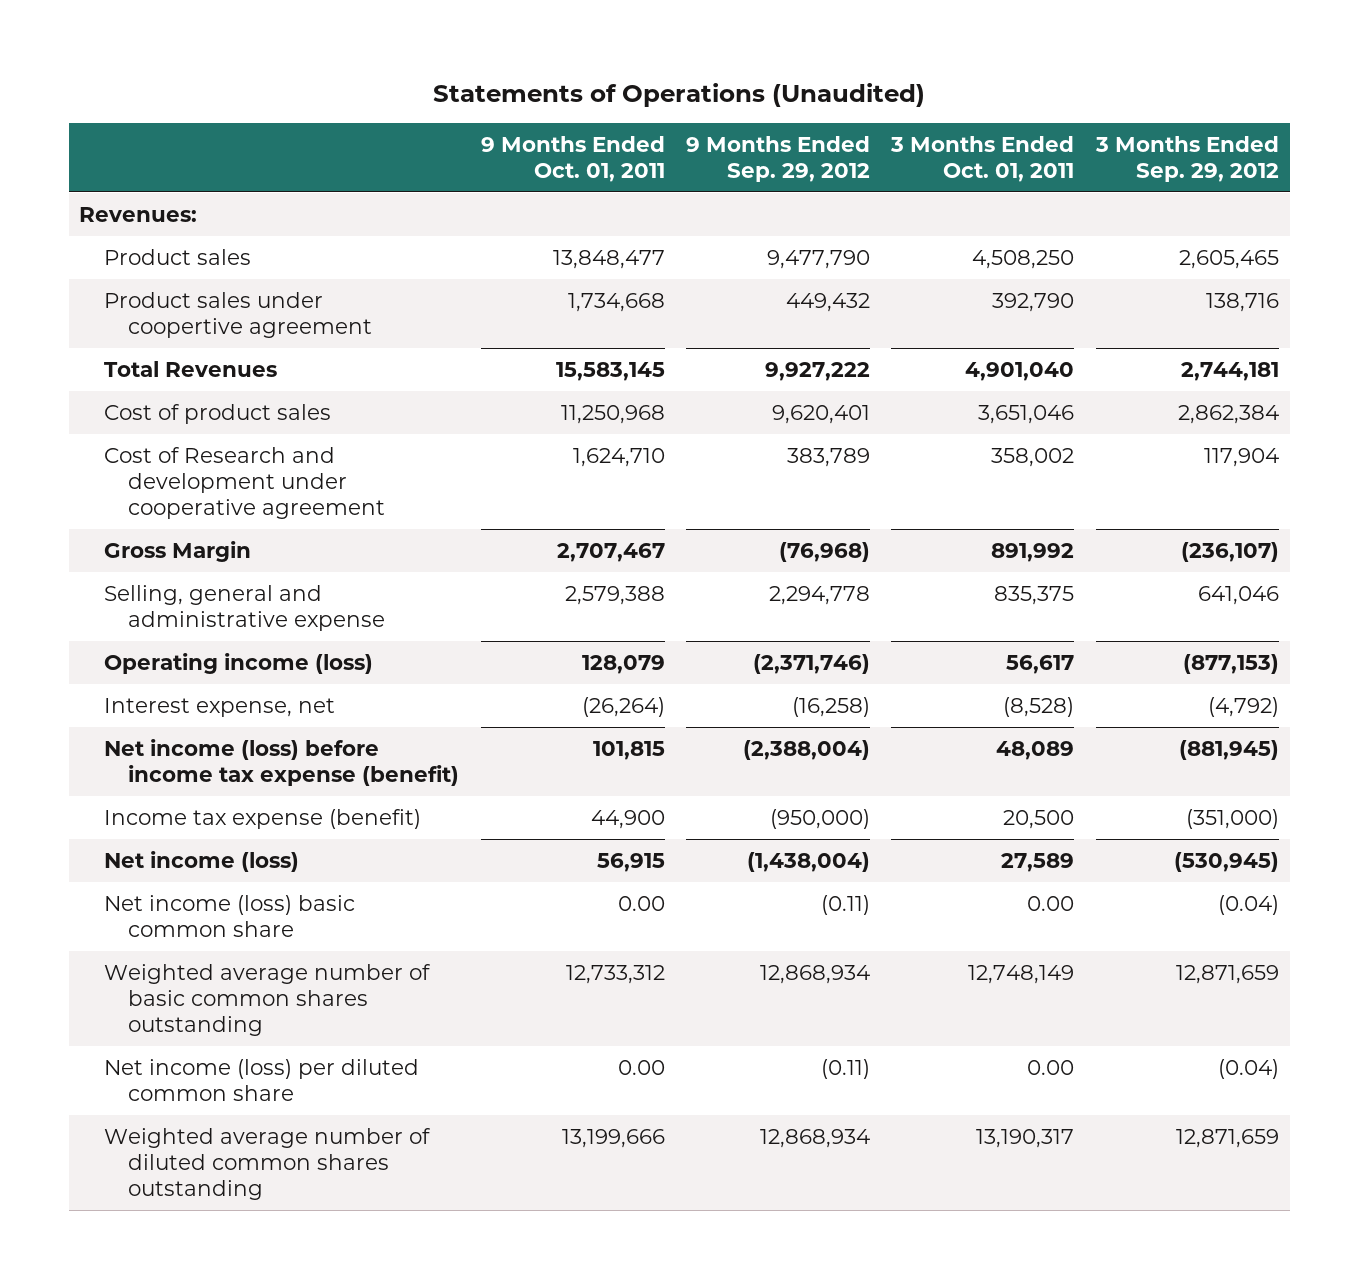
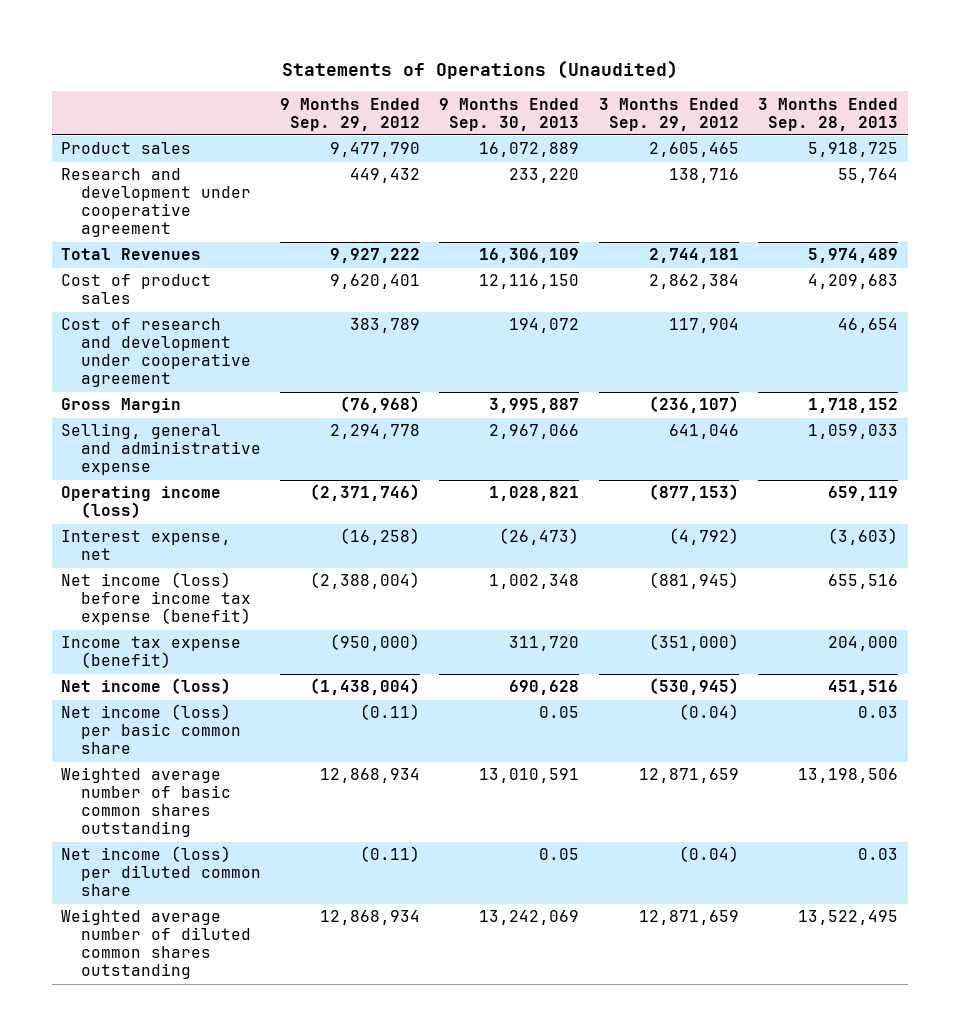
[480,135,665,182] 9 Months Ended Oct. 01, 2011 -> none
[890,135,1075,182] 3 Months Ended Oct. 01, 2011 -> none
none -> [439,97,580,131] 9 Months Ended Sep. 30, 2013
none -> [757,97,898,131] 3 Months Ended Sep. 28, 2013
[79,206,198,222] Revenues: -> none
[103,291,373,338] Product sales under coopertive agreement -> [61,168,251,238] Research and development under cooperative agreement
[103,446,386,519] Cost of Research and development under cooperative agreement -> [61,318,251,388] Cost of research and development under cooperative agreement
[103,894,355,937] Net income (loss) basic common share -> [61,704,241,755] Net income (loss) per basic common share

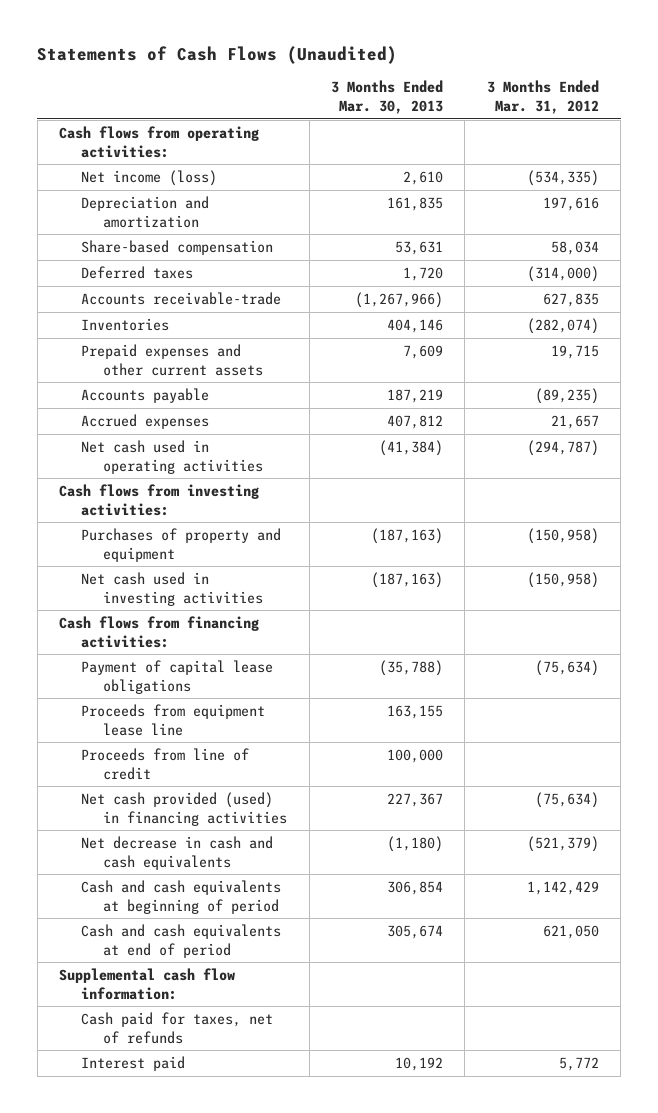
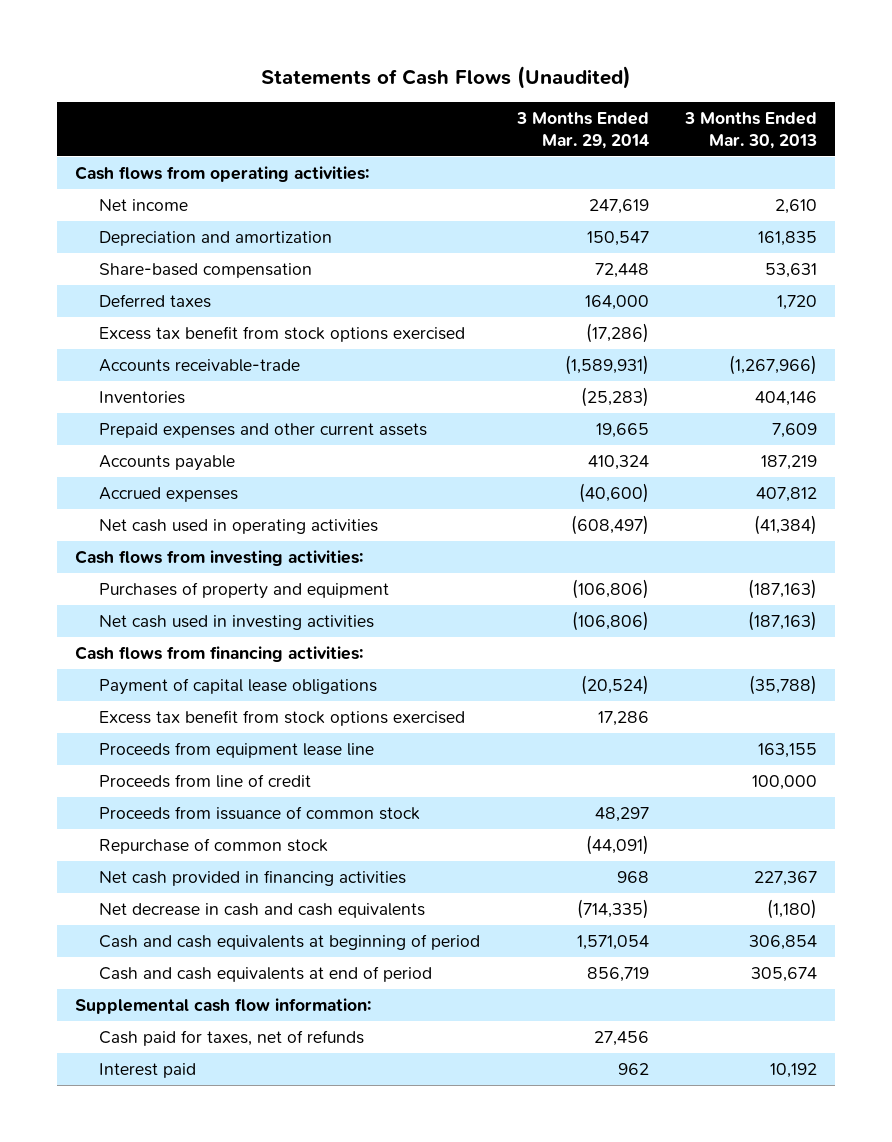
[486,80,599,115] 3 Months Ended Mar. 31, 2012 -> none
none -> [515,111,649,149] 3 Months Ended Mar. 29, 2014
[81,169,218,186] Net income (loss) -> [99,198,189,211] Net income
none -> [99,325,466,342] Excess tax benefit from stock options exercised
none -> [99,709,466,726] Excess tax benefit from stock options exercised
none -> [99,805,421,820] Proceeds from issuance of common stock
none -> [99,837,329,854] Repurchase of common stock
[81,791,288,826] Net cash provided (used) in financing activities -> [99,869,407,886] Net cash provided in financing activities

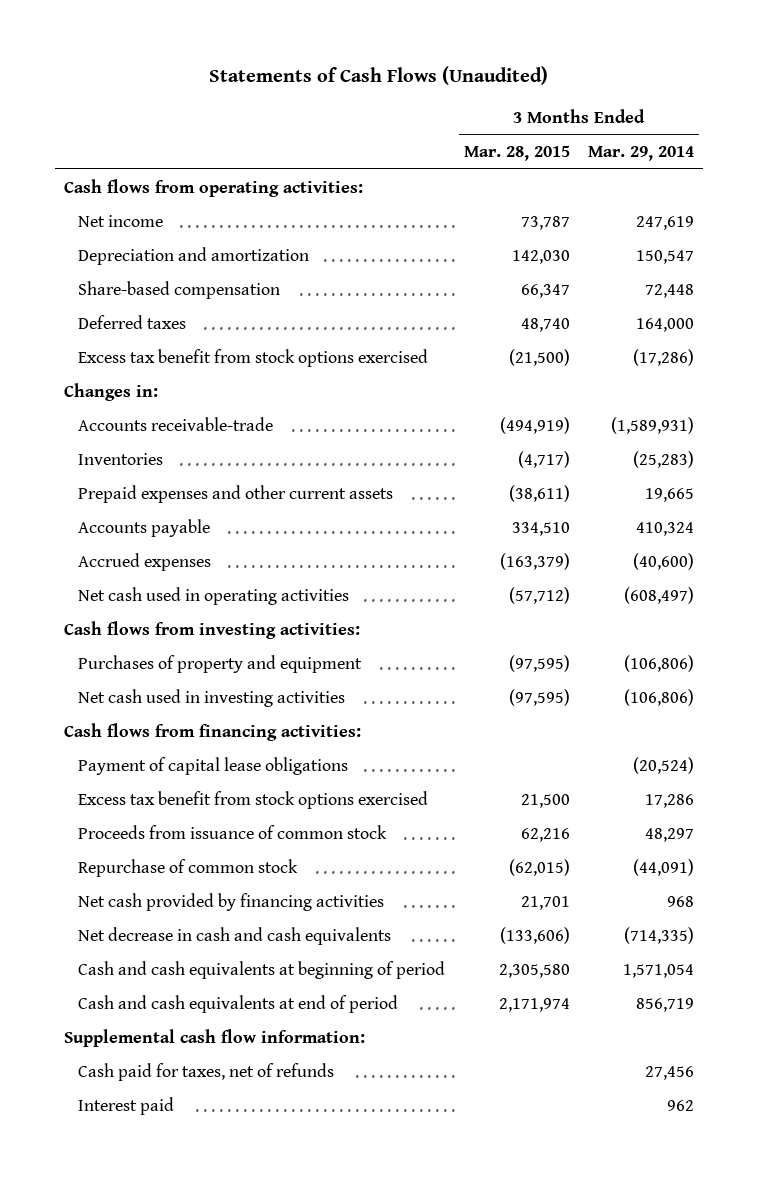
[684,111,818,149] 3 Months Ended Mar. 30, 2013 -> none
none -> [463,146,570,162] Mar. 28, 2015
none -> [64,382,159,401] Changes in:
[99,741,375,758] Proceeds from equipment lease line -> none
[99,773,312,788] Proceeds from line of credit -> none
[99,869,407,886] Net cash provided in financing activities -> [78,892,385,911] Net cash provided by financing activities

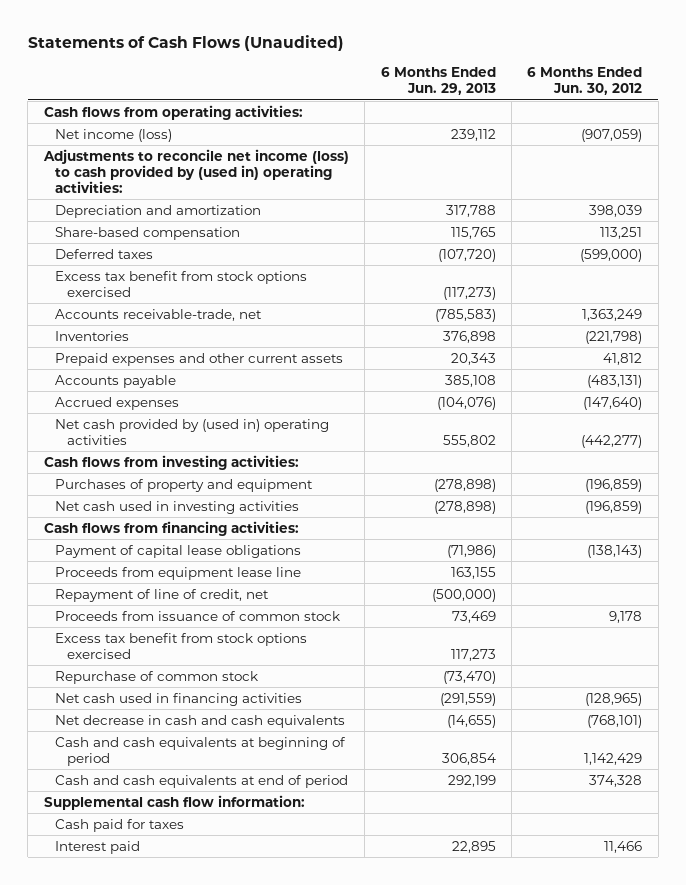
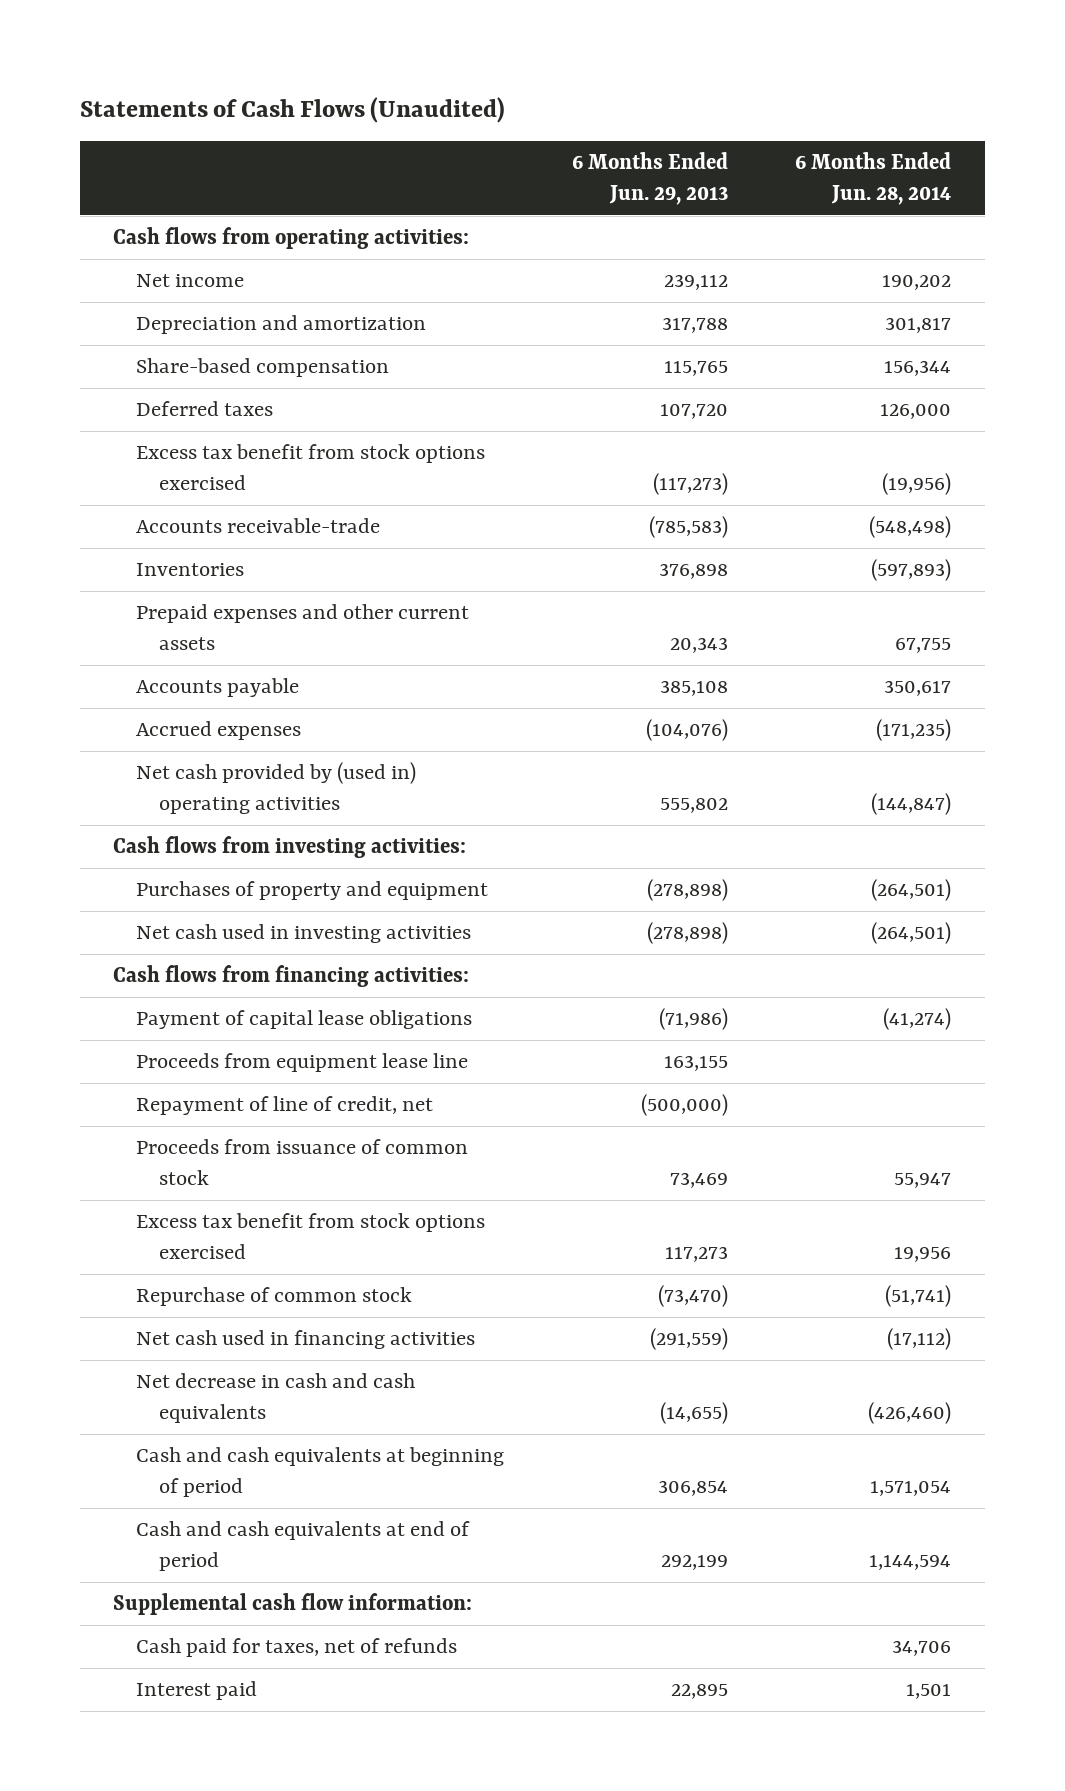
[527,67,643,96] 6 Months Ended Jun. 30, 2012 -> none
none -> [795,152,952,205] 6 Months Ended Jun. 28, 2014
[42,148,349,193] Adjustments to reconcile net income (loss) to cash provided by (used in) operating activities: -> none
[55,128,173,142] Net income (loss) -> [136,274,245,288] Net income
[437,248,496,262] (107,720) -> [659,404,728,420] 107,720
[55,308,263,321] Accounts receivable-trade, net -> [136,518,381,534] Accounts receivable-trade
[55,818,185,832] Cash paid for taxes -> [136,1638,458,1658] Cash paid for taxes, net of refunds

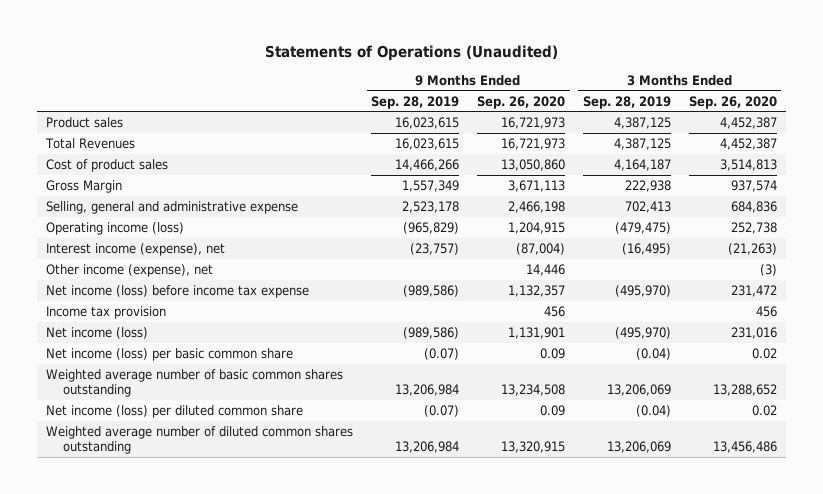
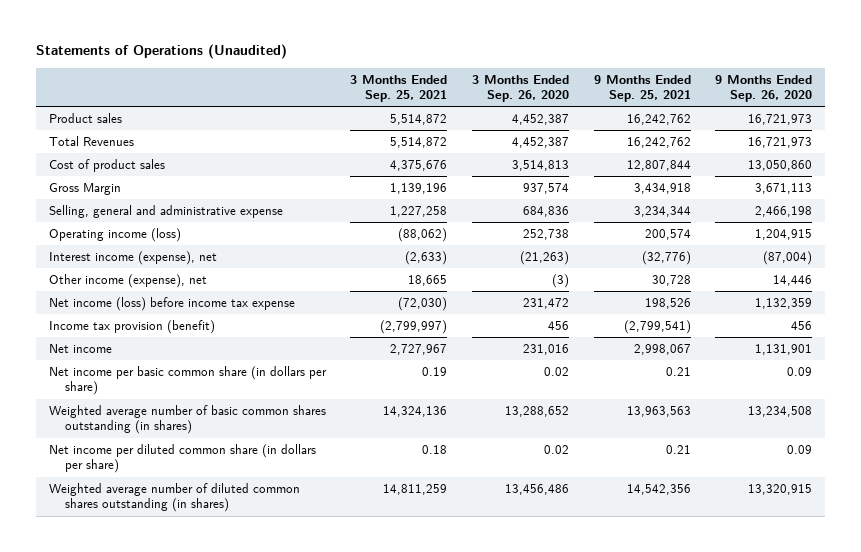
[371,95,460,109] Sep. 28, 2019 -> none
[582,95,671,109] Sep. 28, 2019 -> none
none -> [350,74,448,102] 3 Months Ended Sep. 25, 2021
none -> [593,74,691,102] 9 Months Ended Sep. 25, 2021
[508,285,566,298] 1,132,357 -> [755,298,813,310] 1,132,359
[46,306,167,320] Income tax provision -> [48,320,215,335] Income tax provision (benefit)
[46,327,149,340] Net income (loss) -> [48,344,112,354] Net income
[46,348,294,362] Net income (loss) per basic common share -> [48,366,327,396] Net income per basic common share (in dollars per share)
[46,369,344,397] Weighted average number of basic common shares outstanding -> [48,405,326,435] Weighted average number of basic common shares outstanding (in shares)
[46,405,304,419] Net income (loss) per diluted common share -> [48,444,316,474] Net income per diluted common share (in dollars per share)
[46,426,354,454] Weighted average number of diluted common shares outstanding -> [48,483,300,513] Weighted average number of diluted common shares outstanding (in shares)

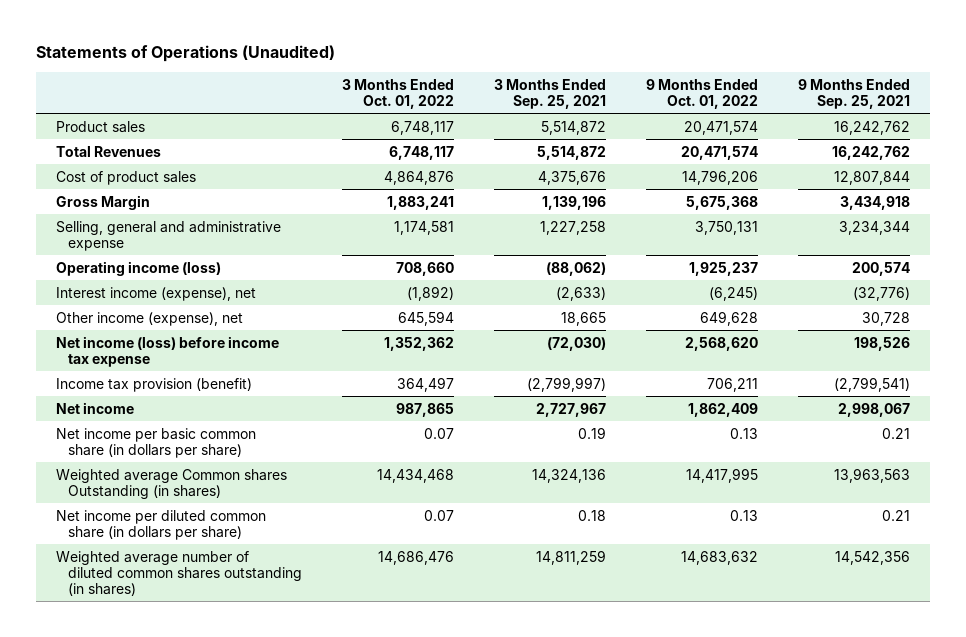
[471,74,569,102] 3 Months Ended Sep. 26, 2020 -> none
[715,74,813,102] 9 Months Ended Sep. 26, 2020 -> none
none -> [342,78,455,109] 3 Months Ended Oct. 01, 2022
none -> [646,78,759,109] 9 Months Ended Oct. 01, 2022
[48,405,326,435] Weighted average number of basic common shares outstanding (in shares) -> [56,468,288,499] Weighted average Common shares Outstanding (in shares)

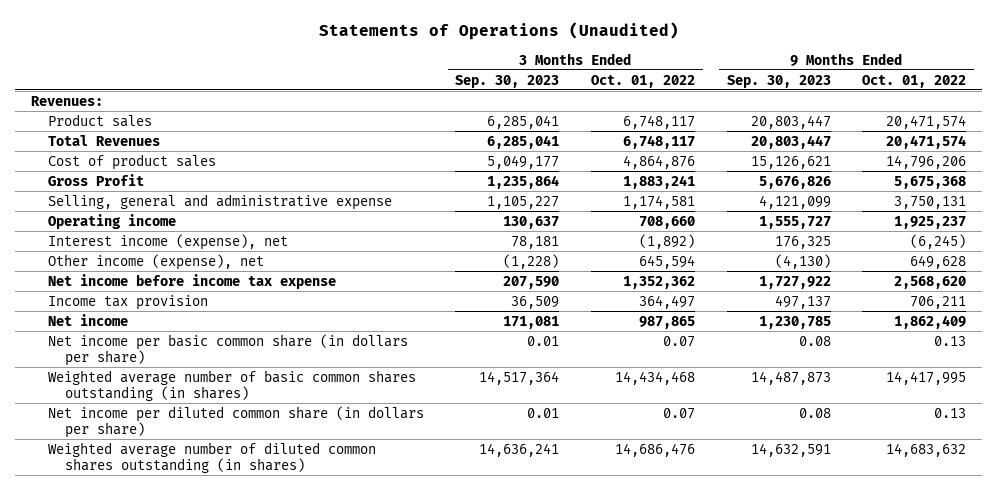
[494,78,607,109] 3 Months Ended Sep. 25, 2021 -> none
[798,78,911,109] 9 Months Ended Sep. 25, 2021 -> none
none -> [455,74,560,88] Sep. 30, 2023
none -> [726,74,831,88] Sep. 30, 2023
none -> [31,95,104,106] Revenues:
[56,194,151,210] Gross Margin -> [47,173,144,186] Gross Profit
[56,260,222,276] Operating income (loss) -> [47,213,176,229] Operating income
[56,335,280,367] Net income (loss) before income tax expense -> [47,273,336,289] Net income before income tax expense
[56,377,253,392] Income tax provision (benefit) -> [47,294,208,310] Income tax provision
[56,468,288,499] Weighted average Common shares Outstanding (in shares) -> [47,369,416,402] Weighted average number of basic common shares outstanding (in shares)

